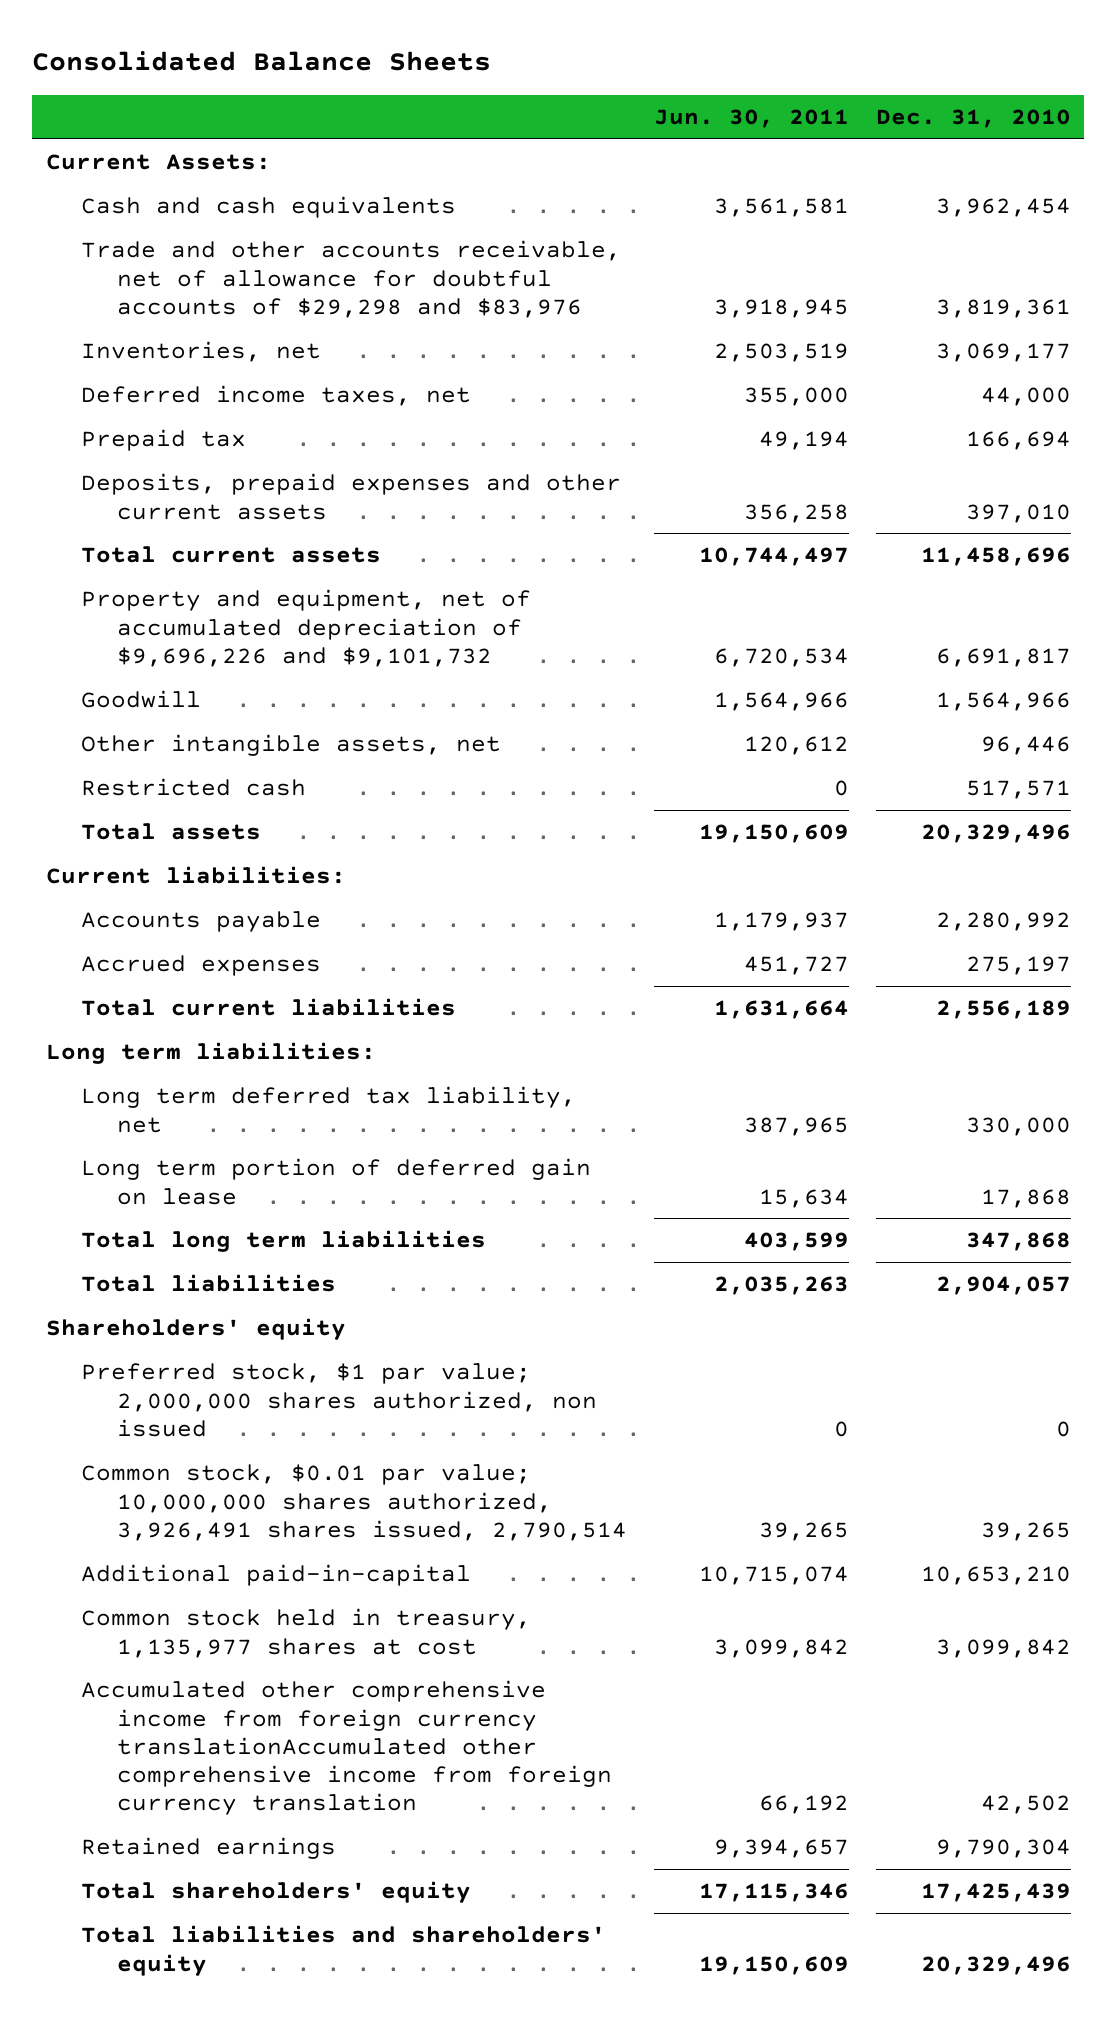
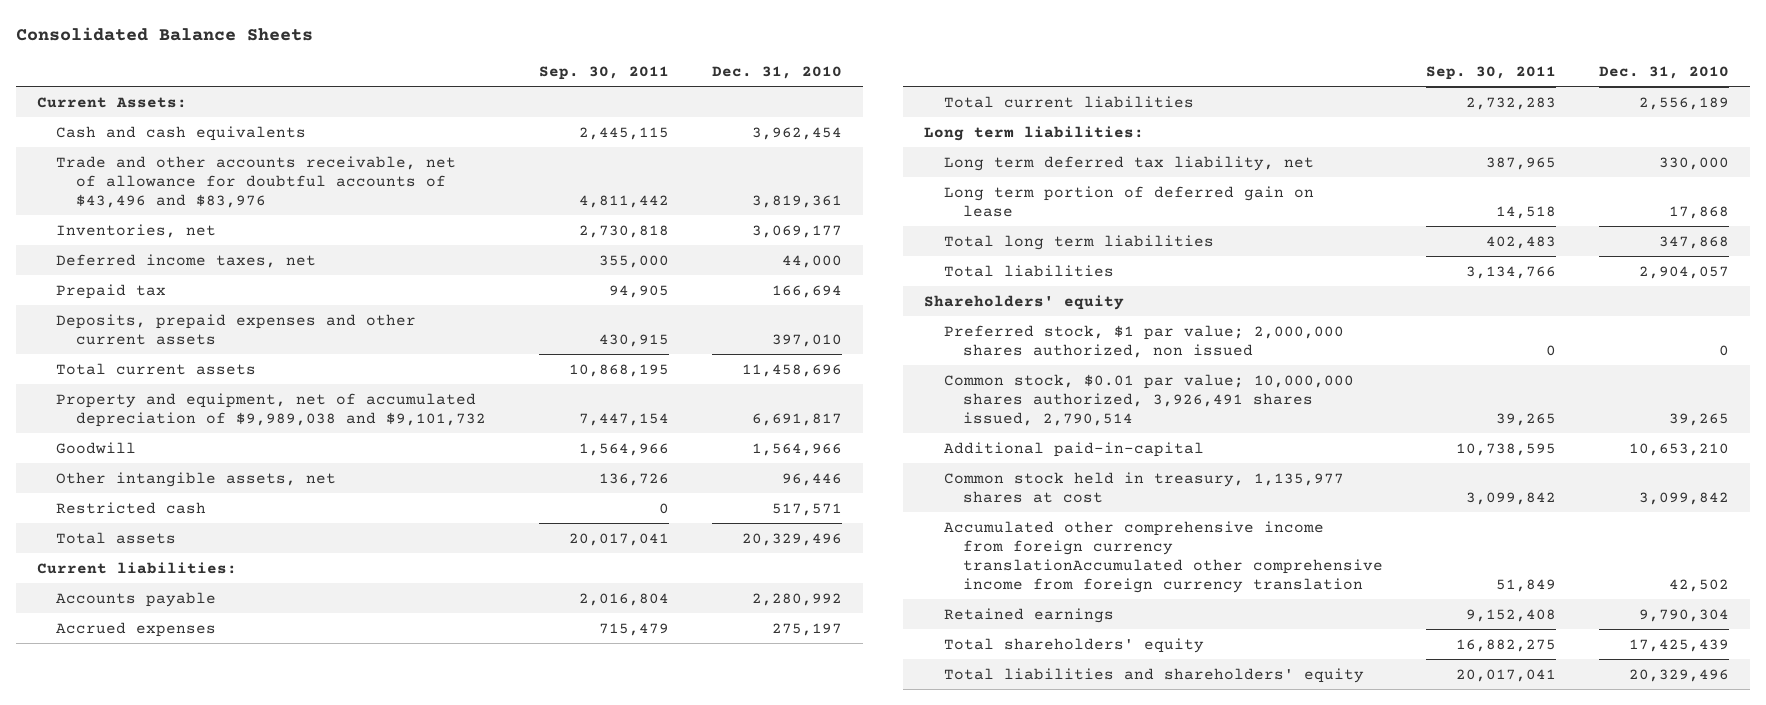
[654,109,850,129] Jun. 30, 2011 -> none
none -> [538,65,669,80] Sep. 30, 2011
[81,240,622,318] Trade and other accounts receivable, net of allowance for doubtful accounts of $29,298 and $83,976 -> [56,155,457,208] Trade and other accounts receivable, net of allowance for doubtful accounts of $43,496 and $83,976
[81,589,532,667] Property and equipment, net of accumulated depreciation of $9,696,226 and $9,101,732 -> [56,392,486,427] Property and equipment, net of accumulated depreciation of $9,989,038 and $9,101,732

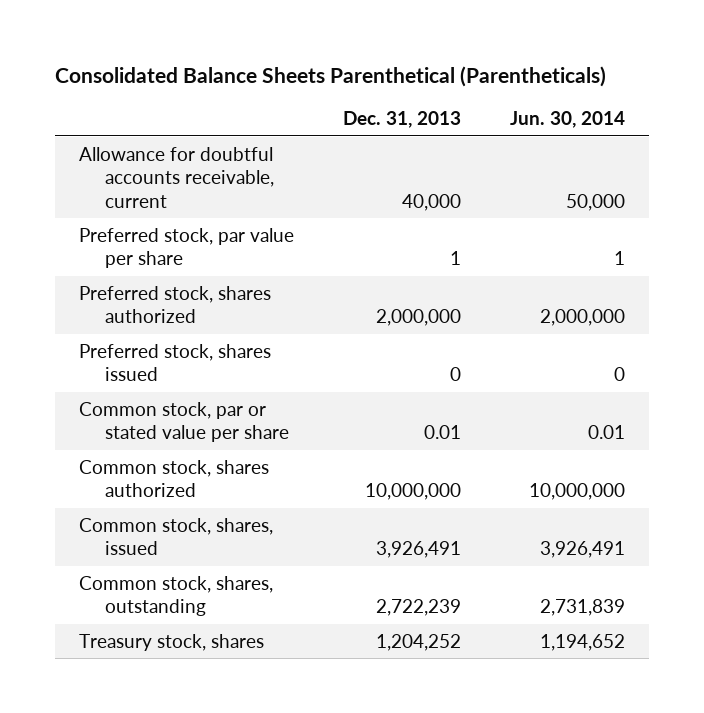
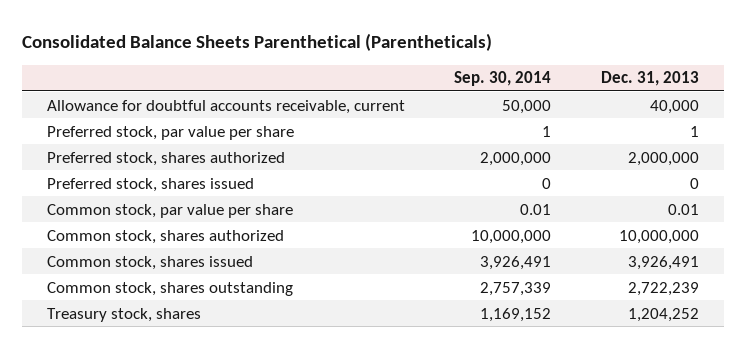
[509,111,625,129] Jun. 30, 2014 -> none
none -> [454,71,552,87] Sep. 30, 2014
[79,401,289,443] Common stock, par or stated value per share -> [46,203,293,218] Common stock, par value per share
[79,517,274,556] Common stock, shares, issued -> [46,255,253,270] Common stock, shares issued
[79,575,274,617] Common stock, shares, outstanding -> [46,281,293,296] Common stock, shares outstanding

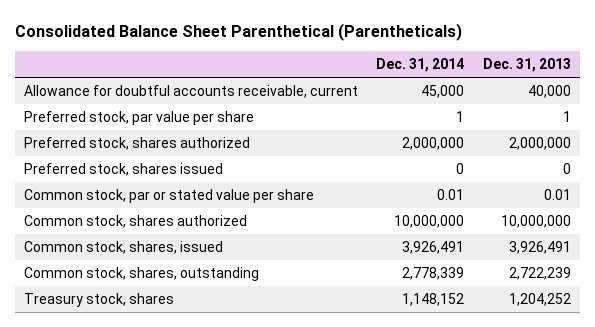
[21,32,492,51] Consolidated Balance Sheets Parenthetical (Parentheticals) -> [14,22,462,41] Consolidated Balance Sheet Parenthetical (Parentheticals)
[454,71,552,87] Sep. 30, 2014 -> none
none -> [376,58,465,73] Dec. 31, 2014
[46,203,293,218] Common stock, par value per share -> [24,189,315,204] Common stock, par or stated value per share
[46,255,253,270] Common stock, shares issued -> [24,241,224,255] Common stock, shares, issued
[46,281,293,296] Common stock, shares outstanding -> [24,267,260,282] Common stock, shares, outstanding

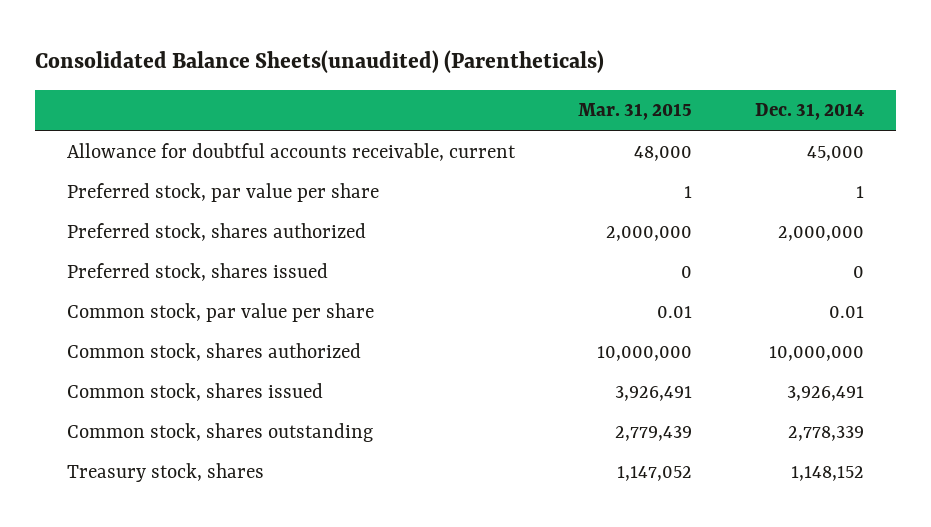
[14,22,462,41] Consolidated Balance Sheet Parenthetical (Parentheticals) -> [35,50,605,74] Consolidated Balance Sheets(unaudited) (Parentheticals)
[482,58,571,73] Dec. 31, 2013 -> none
none -> [577,103,692,121] Mar. 31, 2015
[24,189,315,204] Common stock, par or stated value per share -> [66,303,374,323] Common stock, par value per share
[24,241,224,255] Common stock, shares, issued -> [66,383,323,402] Common stock, shares issued
[24,267,260,282] Common stock, shares, outstanding -> [66,423,373,443] Common stock, shares outstanding

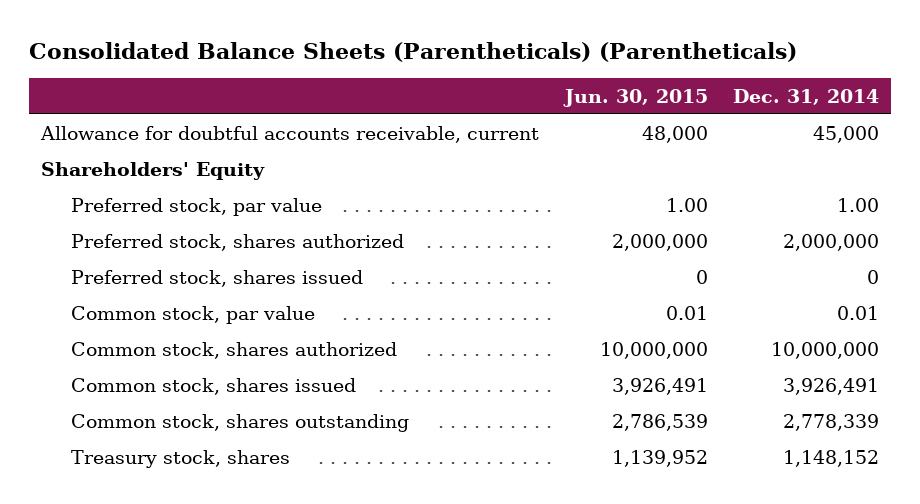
[35,50,605,74] Consolidated Balance Sheets(unaudited) (Parentheticals) -> [28,41,797,62] Consolidated Balance Sheets (Parentheticals) (Parentheticals)
[577,103,692,121] Mar. 31, 2015 -> none
none -> [562,88,708,107] Jun. 30, 2015
none -> [41,162,266,181] Shareholders' Equity
[66,183,379,203] Preferred stock, par value per share -> [70,198,322,217] Preferred stock, par value
[855,186,864,199] 1 -> [836,198,879,213] 1.00
[66,303,374,323] Common stock, par value per share -> [70,306,315,325] Common stock, par value

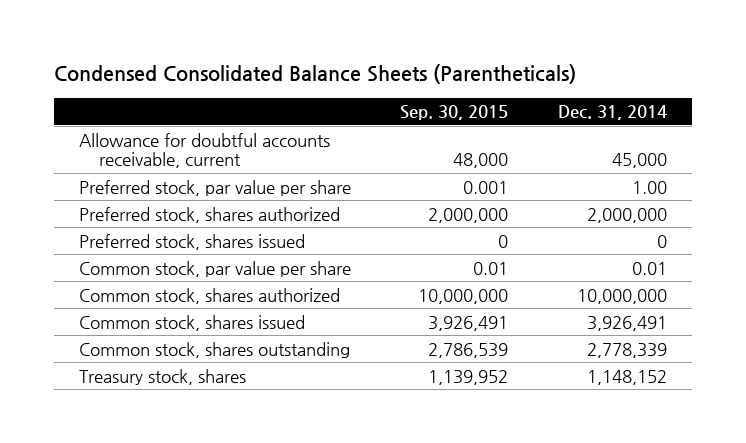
[28,41,797,62] Consolidated Balance Sheets (Parentheticals) (Parentheticals) -> [53,64,576,85] Condensed Consolidated Balance Sheets (Parentheticals)
[562,88,708,107] Jun. 30, 2015 -> none
none -> [400,105,509,121] Sep. 30, 2015
[41,162,266,181] Shareholders' Equity -> none
[70,198,322,217] Preferred stock, par value -> [78,179,351,196] Preferred stock, par value per share
[70,306,315,325] Common stock, par value -> [78,260,351,277] Common stock, par value per share

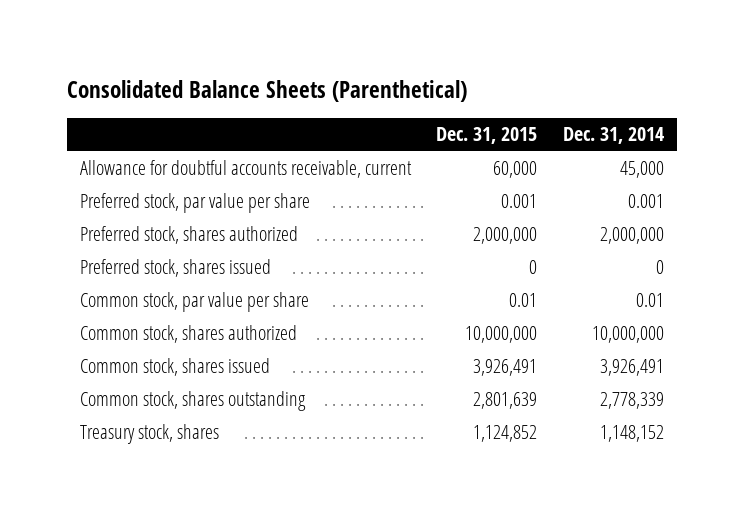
[53,64,576,85] Condensed Consolidated Balance Sheets (Parentheticals) -> [66,79,467,102] Consolidated Balance Sheets (Parenthetical)
[400,105,509,121] Sep. 30, 2015 -> none
none -> [436,127,538,145] Dec. 31, 2015
[631,180,667,194] 1.00 -> [628,194,665,209] 0.001

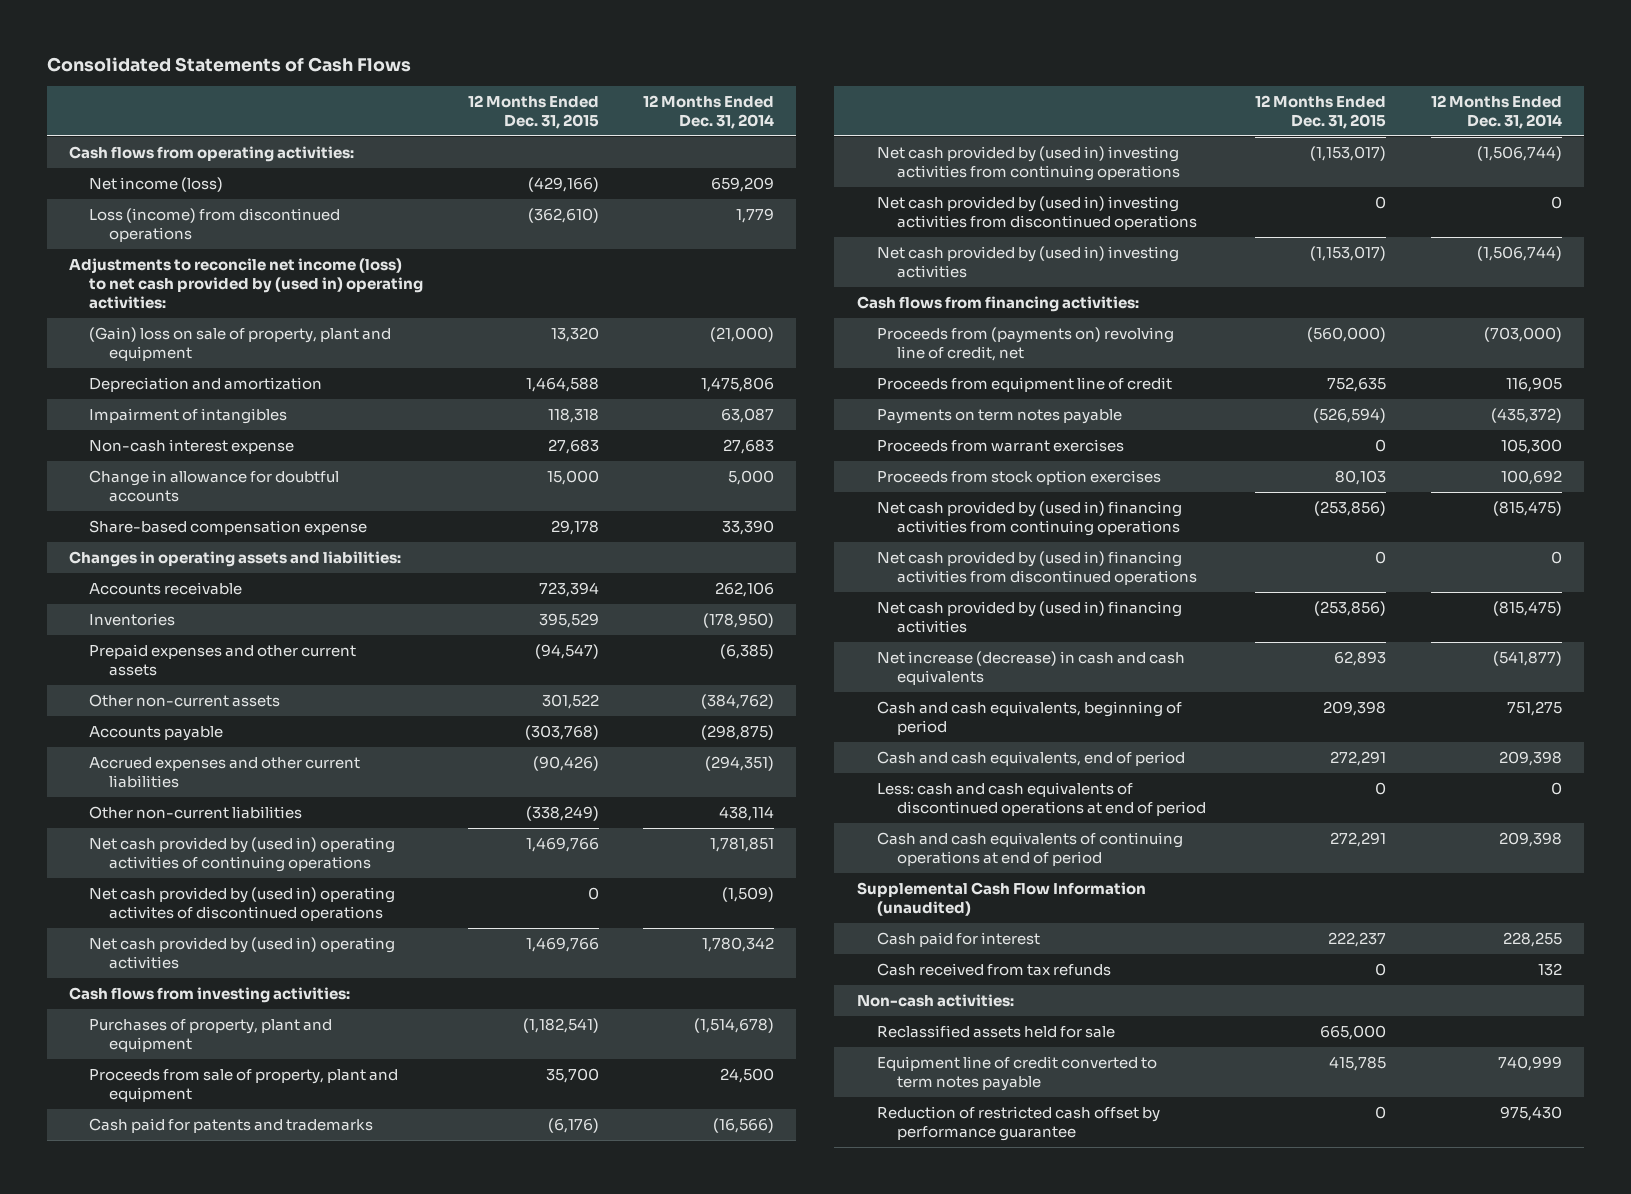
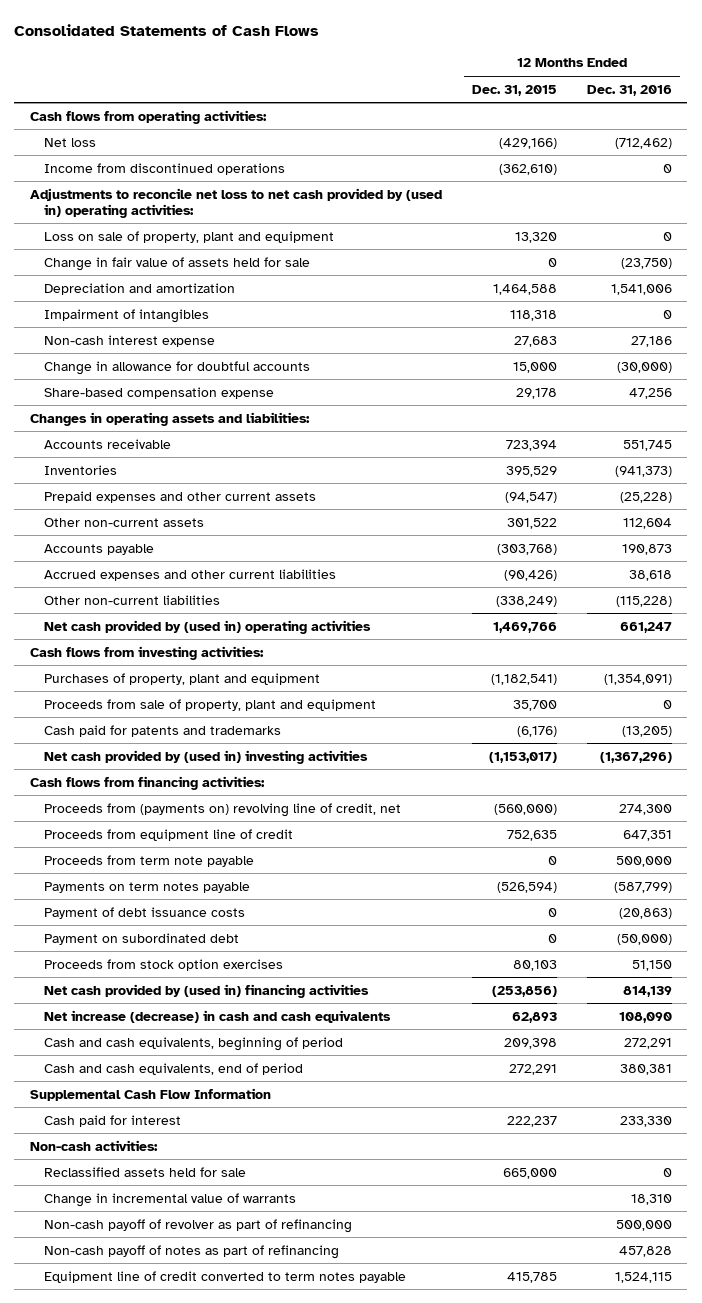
[643,94,775,130] 12 Months Ended Dec. 31, 2014 -> none
none -> [587,84,673,96] Dec. 31, 2016
[89,176,224,192] Net income (loss) -> [43,137,96,147] Net loss
[89,207,341,243] Loss (income) from discontinued operations -> [43,162,285,175] Income from discontinued operations
[69,257,424,310] Adjustments to reconcile net income (loss) to net cash provided by (used in) operating activities: -> [29,187,442,218] Adjustments to reconcile net loss to net cash provided by (used in) operating activities:
[89,326,392,362] (Gain) loss on sale of property, plant and equipment -> [43,230,334,243] Loss on sale of property, plant and equipment
none -> [43,256,310,271] Change in fair value of assets held for sale
[89,836,396,873] Net cash provided by (used in) operating activities of continuing operations -> none
[89,886,396,922] Net cash provided by (used in) operating activites of discontinued operations -> none
[876,145,1180,182] Net cash provided by (used in) investing activities from continuing operations -> none
[876,195,1197,231] Net cash provided by (used in) investing activities from discontinued operations -> none
none -> [43,854,254,867] Proceeds from term note payable
[876,438,1124,452] Proceeds from warrant exercises -> none
none -> [43,906,245,919] Payment of debt issuance costs
none -> [43,932,239,945] Payment on subordinated debt
[876,500,1182,537] Net cash provided by (used in) financing activities from continuing operations -> none
[876,550,1197,586] Net cash provided by (used in) financing activities from discontinued operations -> none
[876,781,1206,817] Less: cash and cash equivalents of discontinued operations at end of period -> none
[876,831,1183,867] Cash and cash equivalents of continuing operations at end of period -> none
[856,881,1146,917] Supplemental Cash Flow Information (unaudited) -> [29,1087,271,1101] Supplemental Cash Flow Information
[876,962,1111,976] Cash received from tax refunds -> none
none -> [43,1192,296,1207] Change in incremental value of warrants
none -> [43,1218,352,1233] Non-cash payoff of revolver as part of refinancing
none -> [43,1244,339,1259] Non-cash payoff of notes as part of refinancing
[876,1105,1160,1142] Reduction of restricted cash offset by performance guarantee -> none

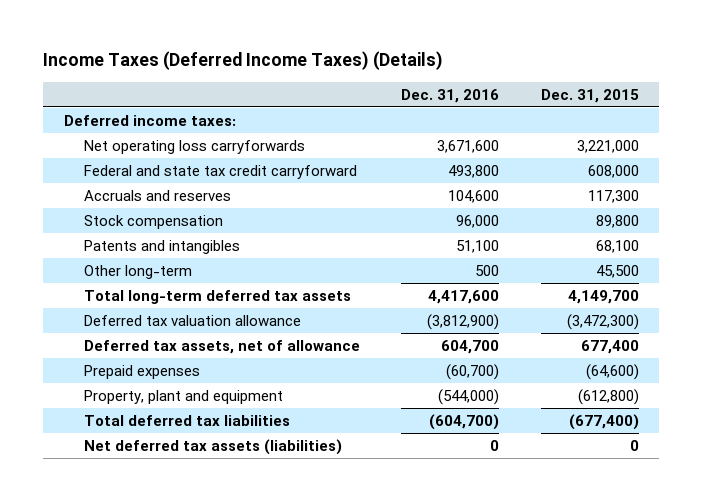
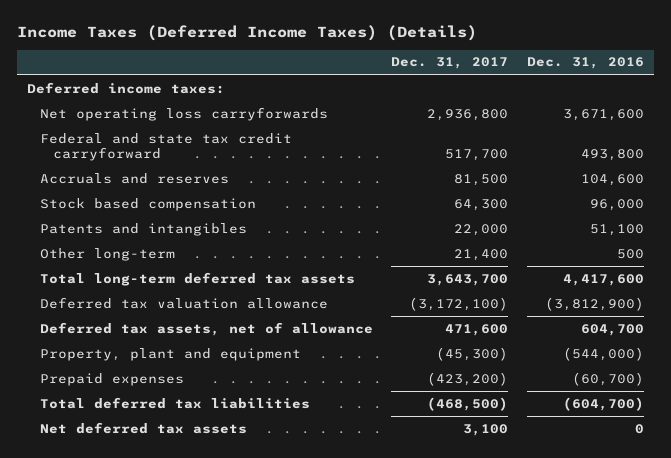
[540,88,639,103] Dec. 31, 2015 -> none
none -> [391,57,509,70] Dec. 31, 2017
[83,215,223,230] Stock compensation -> [39,197,256,211] Stock based compensation
[83,365,200,380] Prepaid expenses -> [39,372,184,386] Prepaid expenses
[83,439,342,456] Net deferred tax assets (liabilities) -> [39,421,247,434] Net deferred tax assets

